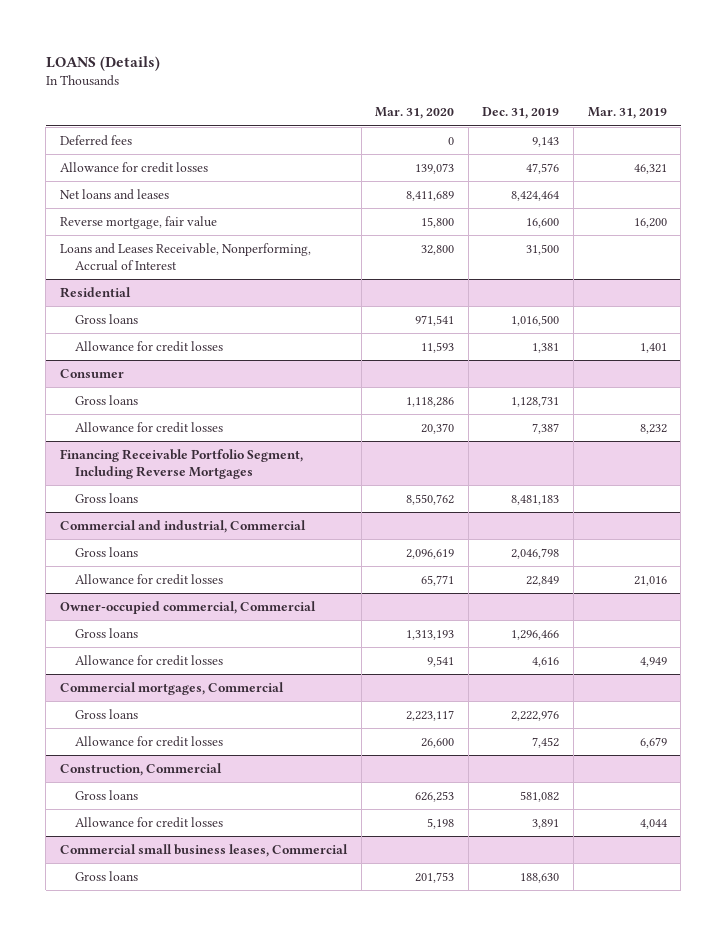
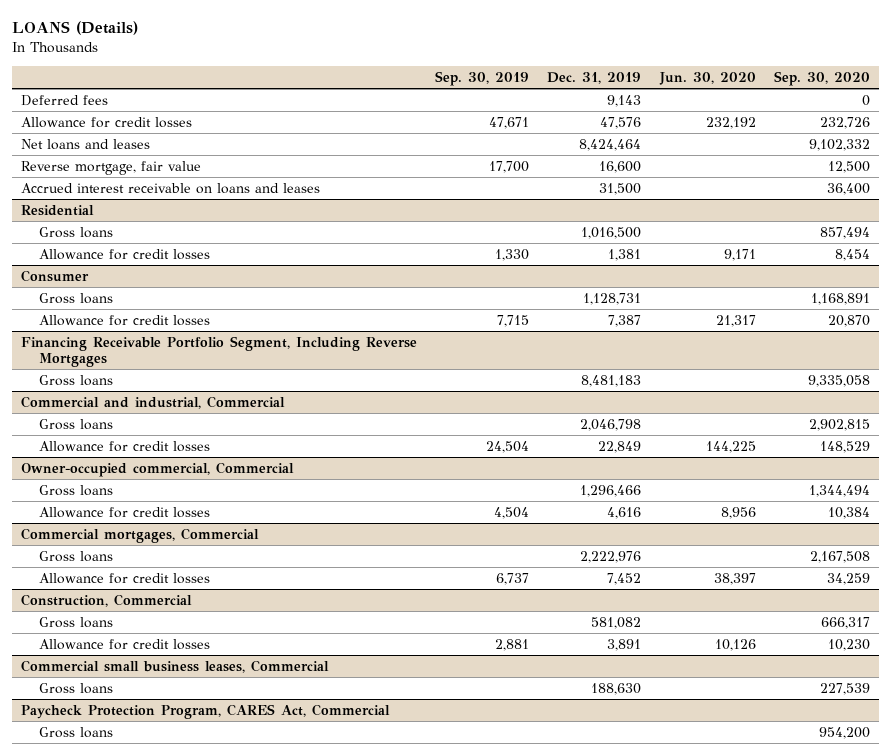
[375,107,455,120] Mar. 31, 2020 -> none
[587,107,667,120] Mar. 31, 2019 -> none
none -> [435,71,530,87] Sep. 30, 2019
none -> [658,72,756,86] Jun. 30, 2020
none -> [773,71,870,87] Sep. 30, 2020
[59,243,311,272] Loans and Leases Receivable, Nonperforming, Accrual of Interest -> [20,182,320,194] Accrued interest receivable on loans and leases
none -> [20,703,390,719] Paycheck Protection Program, CARES Act, Commercial
none -> [38,726,113,738] Gross loans

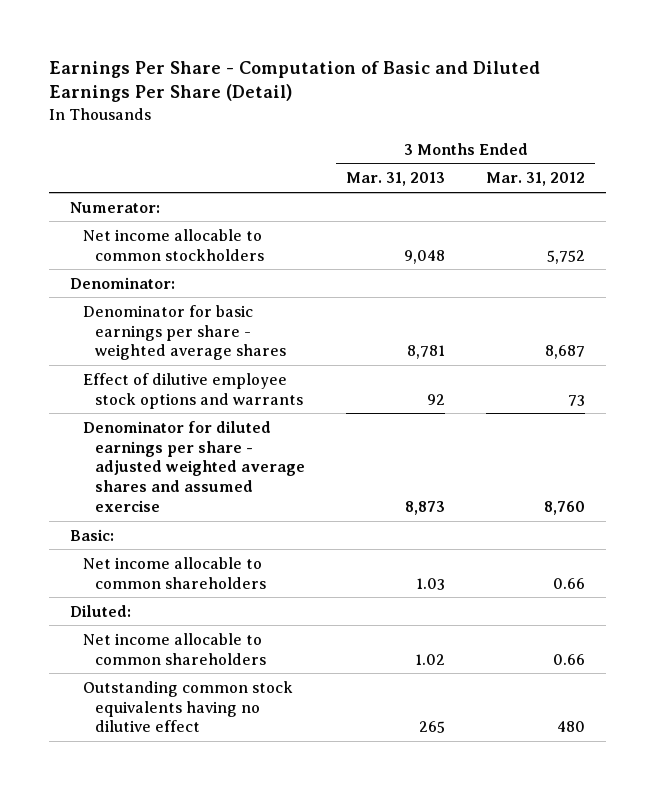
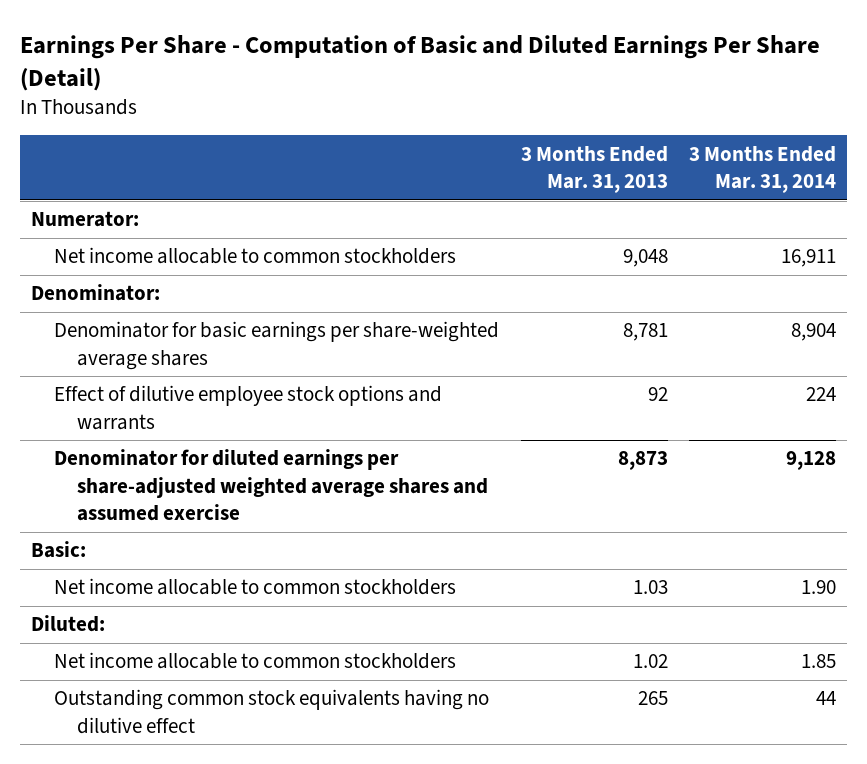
[486,172,586,187] Mar. 31, 2012 -> none
none -> [689,145,837,194] 3 Months Ended Mar. 31, 2014
[82,304,287,361] Denominator for basic earnings per share - weighted average shares -> [54,321,500,370] Denominator for basic earnings per share-weighted average shares
[82,420,306,513] Denominator for diluted earnings per share - adjusted weighted average shares and assumed exercise -> [54,449,489,522] Denominator for diluted earnings per share-adjusted weighted average shares and assumed exercise
[82,556,267,589] Net income allocable to common shareholders -> [54,578,457,596] Net income allocable to common stockholders
[82,632,267,665] Net income allocable to common shareholders -> [54,652,457,670] Net income allocable to common stockholders

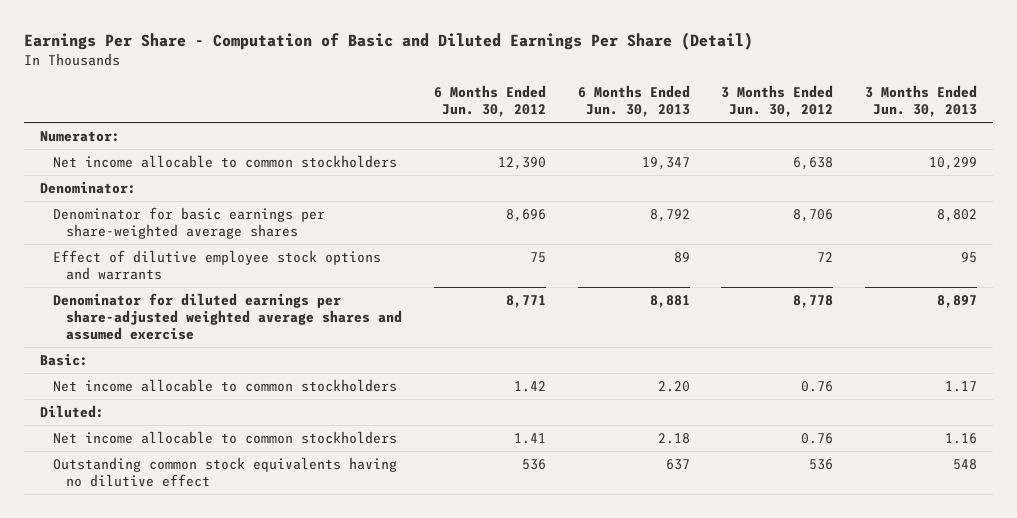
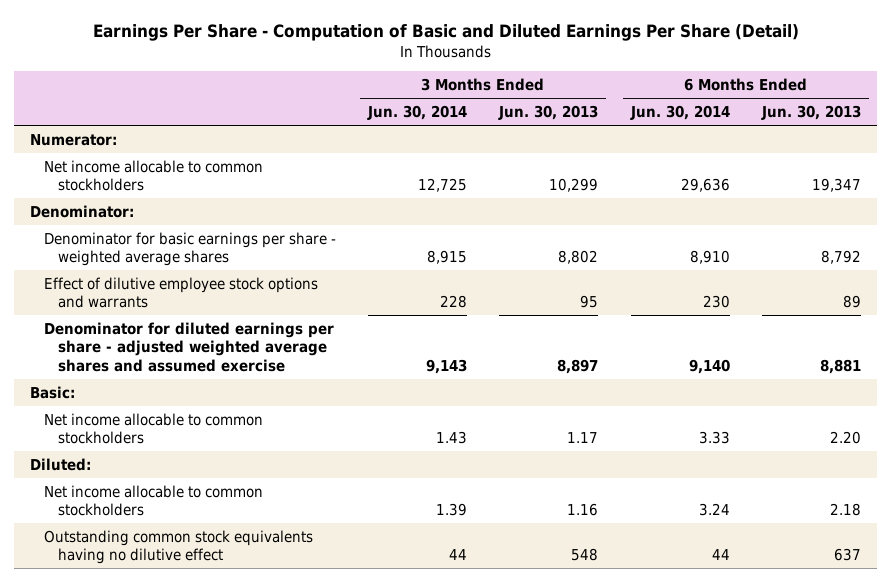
[433,84,546,118] 6 Months Ended Jun. 30, 2012 -> none
[721,84,834,118] 3 Months Ended Jun. 30, 2012 -> none
none -> [367,105,468,121] Jun. 30, 2014
none -> [629,105,730,121] Jun. 30, 2014
[53,206,326,240] Denominator for basic earnings per share-weighted average shares -> [44,231,337,267] Denominator for basic earnings per share - weighted average shares
[53,292,403,341] Denominator for diluted earnings per share-adjusted weighted average shares and assumed exercise -> [44,321,335,372] Denominator for diluted earnings per share - adjusted weighted average shares and assumed exercise

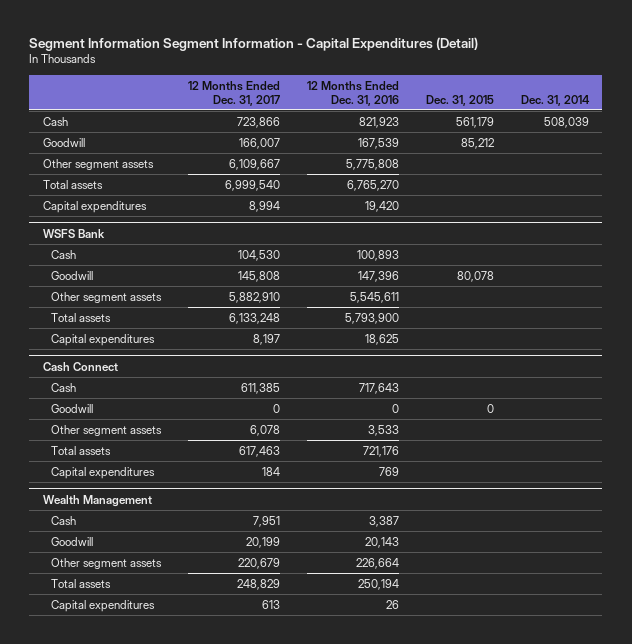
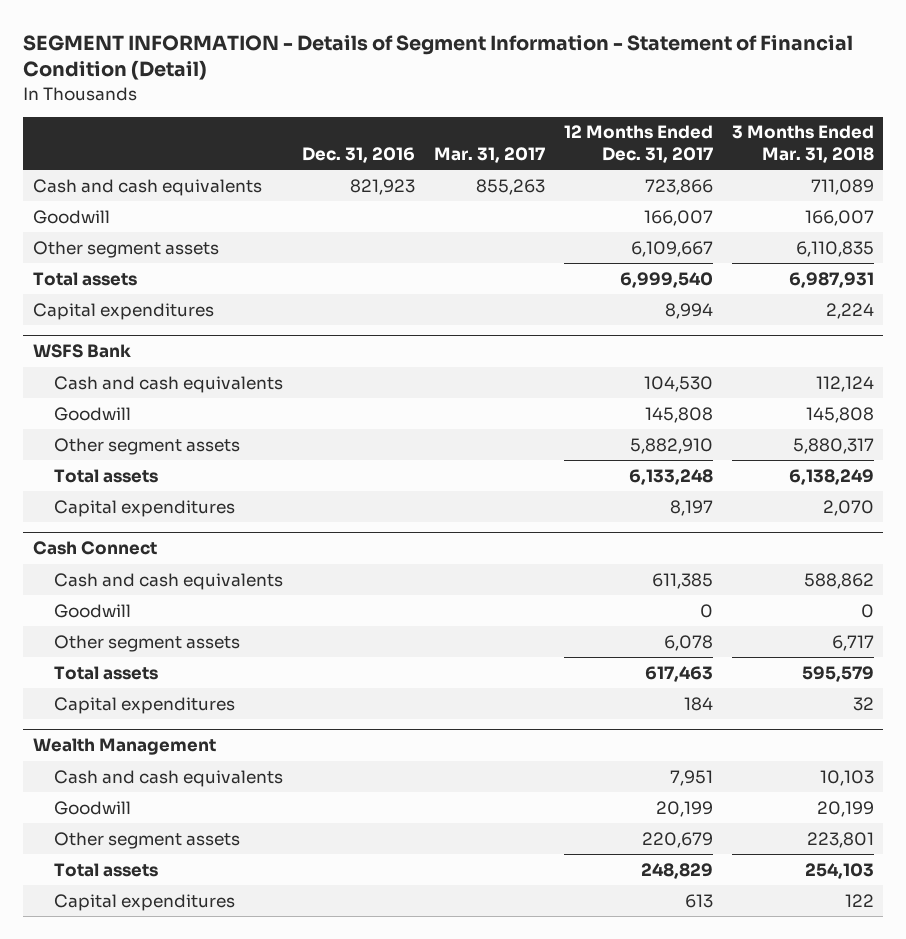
[29,36,479,51] Segment Information Segment Information - Capital Expenditures (Detail) -> [23,34,854,81] SEGMENT INFORMATION - Details of Segment Information - Statement of Financial Condition (Detail)
[307,80,400,106] 12 Months Ended Dec. 31, 2016 -> none
[426,94,495,106] Dec. 31, 2015 -> none
[520,94,590,106] Dec. 31, 2014 -> none
none -> [302,146,416,163] Dec. 31, 2016
none -> [434,146,546,163] Mar. 31, 2017
none -> [731,125,874,163] 3 Months Ended Mar. 31, 2018
[42,116,68,126] Cash -> [32,178,262,196] Cash and cash equivalents
[51,249,77,259] Cash -> [54,375,284,393] Cash and cash equivalents
[51,382,77,392] Cash -> [54,572,284,590] Cash and cash equivalents
[51,515,77,525] Cash -> [54,769,284,787] Cash and cash equivalents

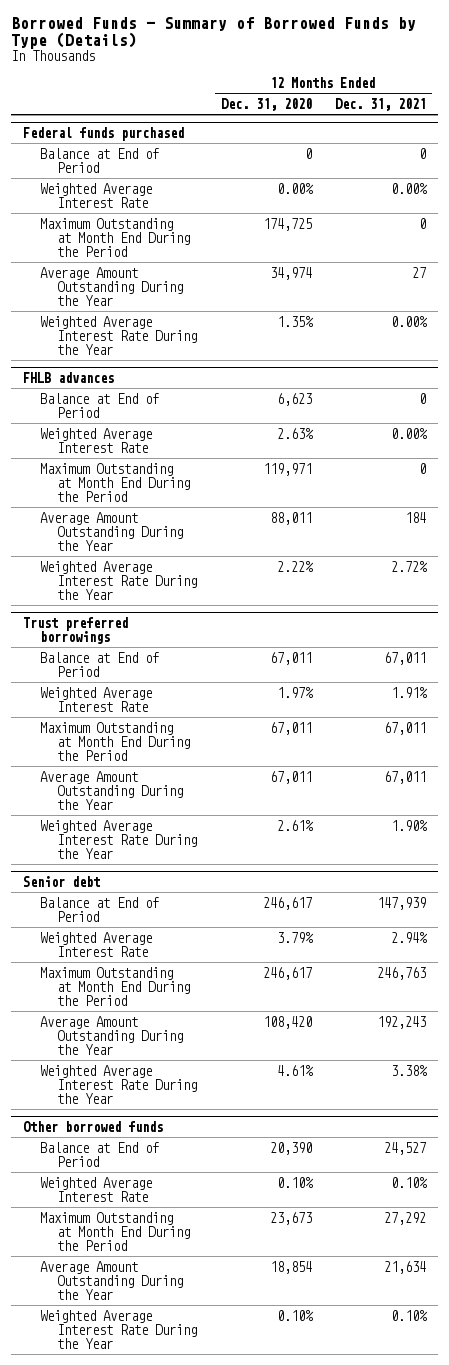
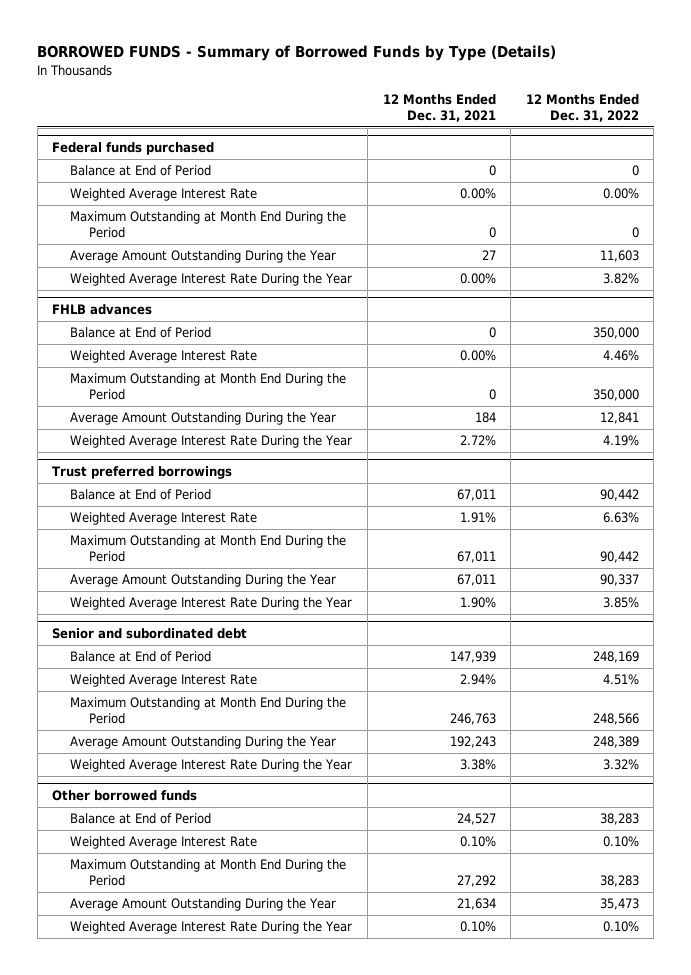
[11,16,417,50] Borrowed Funds - Summary of Borrowed Funds by Type (Details) -> [37,45,557,62] BORROWED FUNDS - Summary of Borrowed Funds by Type (Details)
[220,97,312,111] Dec. 31, 2020 -> none
none -> [525,94,639,122] 12 Months Ended Dec. 31, 2022
[23,875,101,887] Senior debt -> [52,628,248,640] Senior and subordinated debt

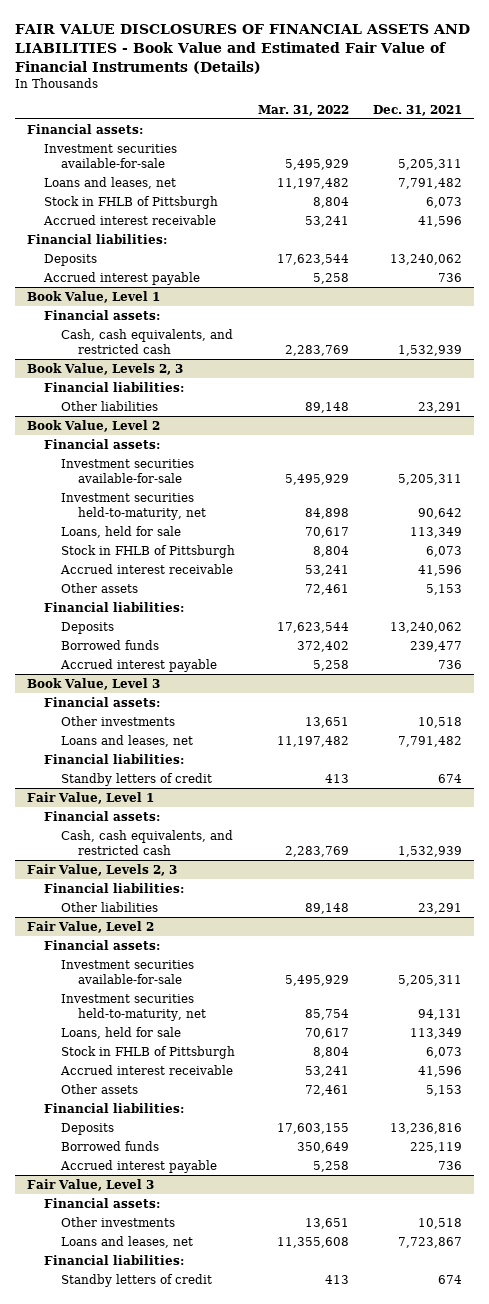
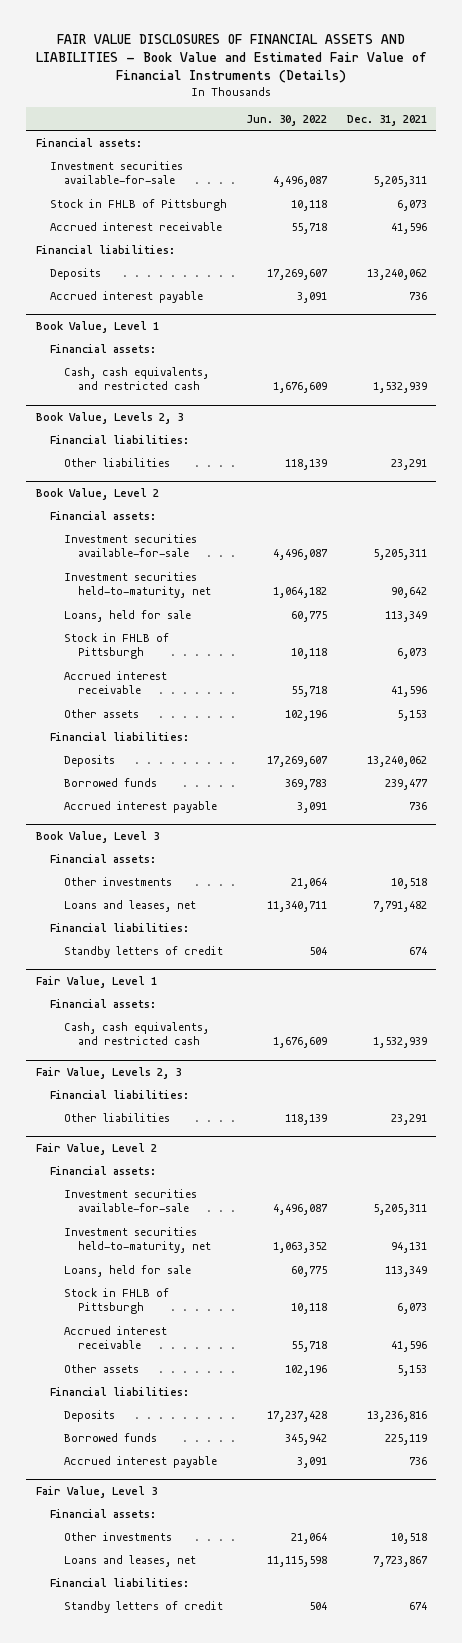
[258,104,350,116] Mar. 31, 2022 -> none
none -> [246,114,328,126] Jun. 30, 2022
[43,176,176,189] Loans and leases, net -> none

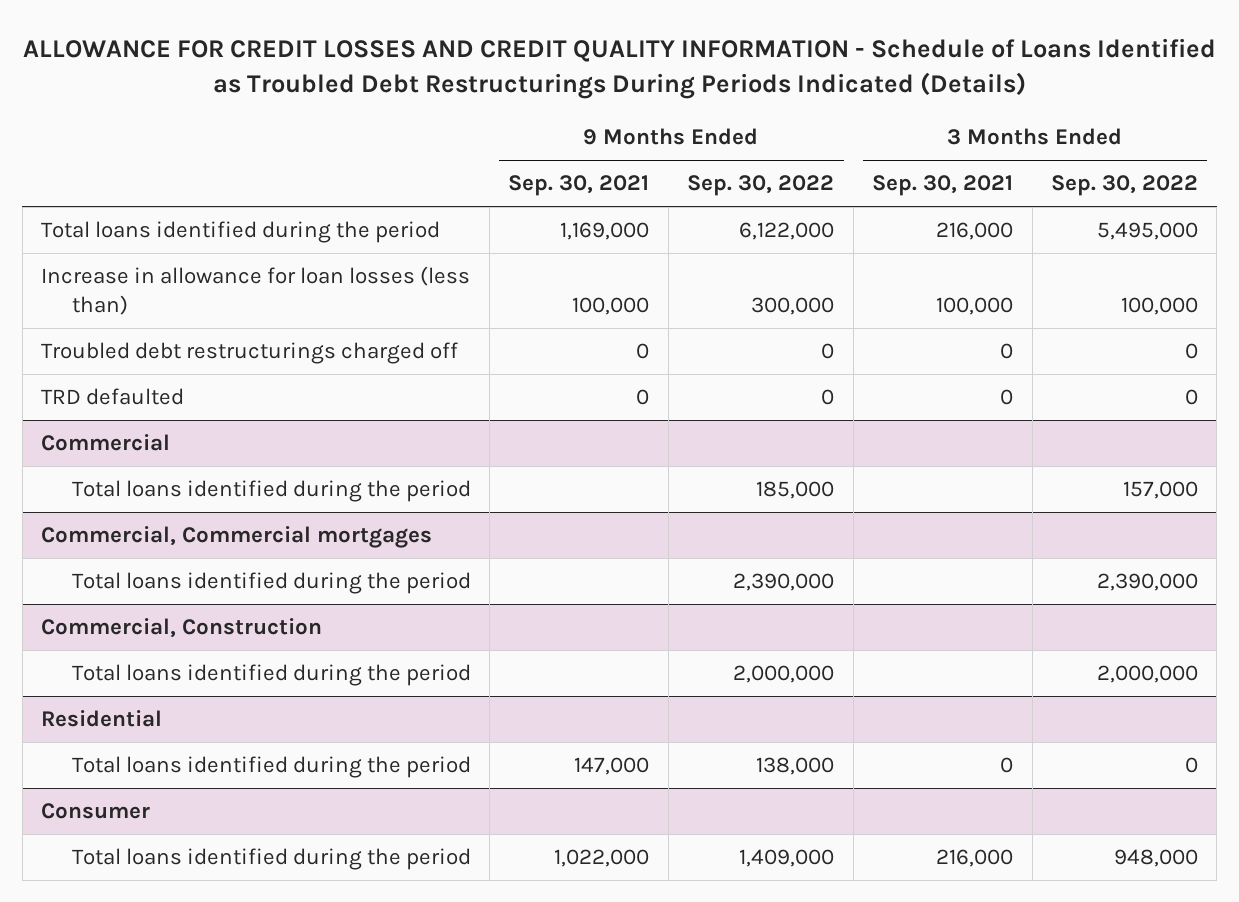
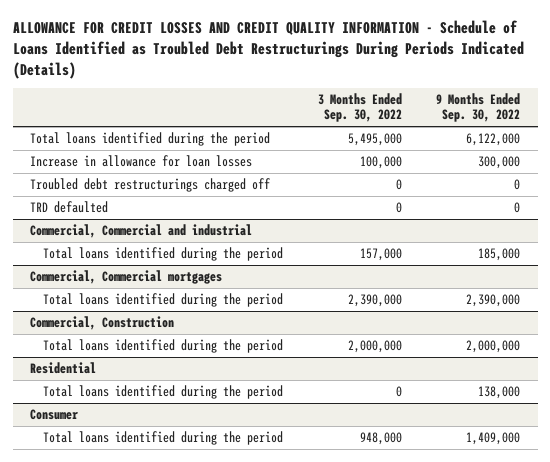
[508,175,650,197] Sep. 30, 2021 -> none
[872,175,1014,197] Sep. 30, 2021 -> none
[41,266,471,315] Increase in allowance for loan losses (less than) -> [30,155,253,168] Increase in allowance for loan losses
[41,434,171,452] Commercial -> none
none -> [30,224,253,239] Commercial, Commercial and industrial

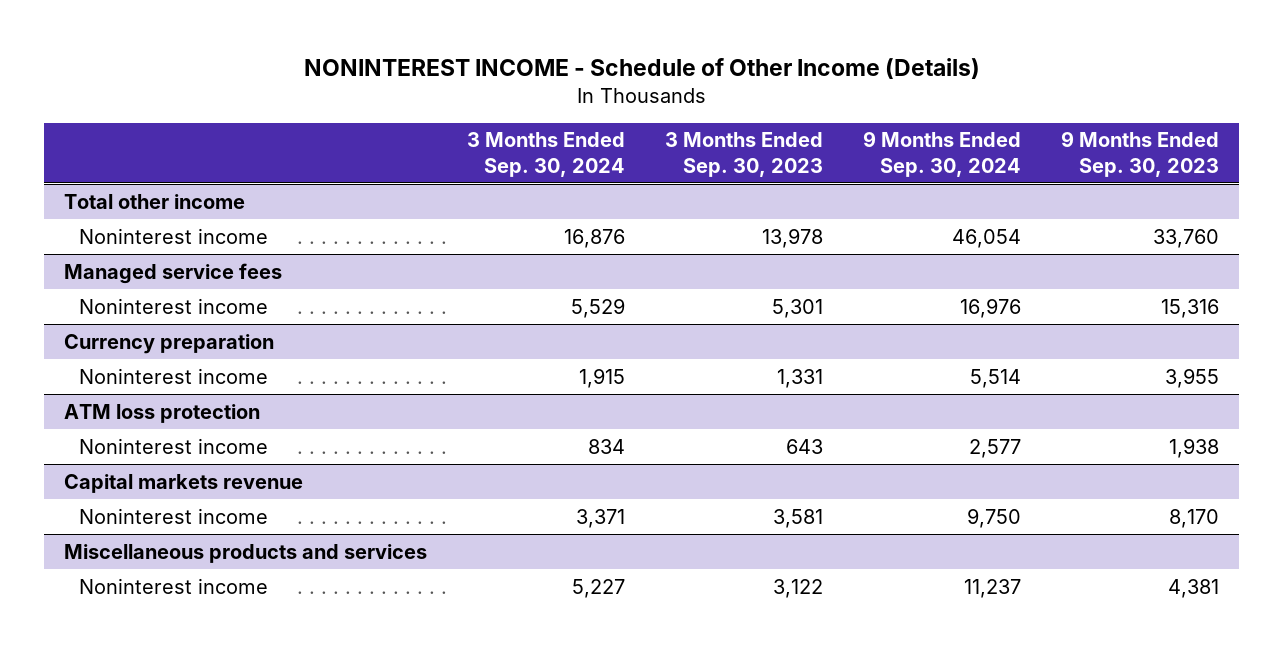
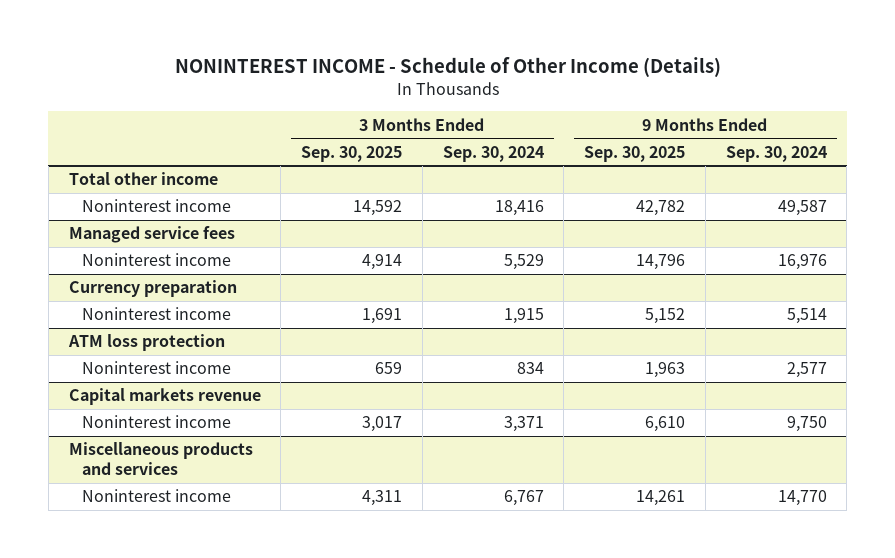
[665,132,824,177] 3 Months Ended Sep. 30, 2023 -> none
[1061,131,1220,177] 9 Months Ended Sep. 30, 2023 -> none
none -> [301,145,403,162] Sep. 30, 2025
none -> [584,145,686,162] Sep. 30, 2025
[564,228,626,248] 16,876 -> [494,200,544,217] 18,416
[952,228,1022,248] 46,054 -> [777,200,827,217] 49,587
[572,578,626,598] 5,227 -> [503,490,544,507] 6,767
[964,578,1022,598] 11,237 -> [777,490,827,507] 14,770

